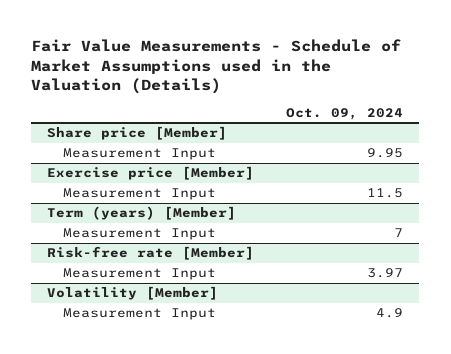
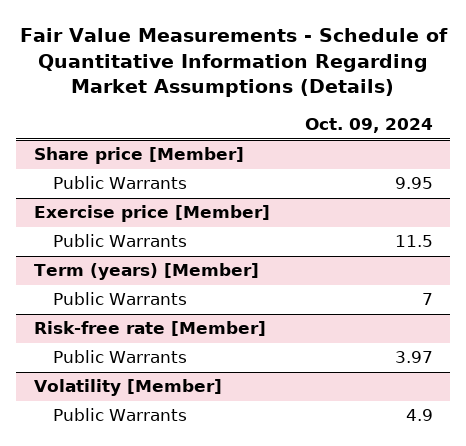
[31,38,402,95] Fair Value Measurements - Schedule of Market Assumptions used in the Valuation (Details) -> [20,27,449,98] Fair Value Measurements - Schedule of Quantitative Information Regarding Market Assumptions (Details)
[62,148,216,161] Measurement Input -> [52,176,187,190] Public Warrants
[62,188,216,201] Measurement Input -> [52,234,187,248] Public Warrants
[62,228,216,241] Measurement Input -> [52,292,187,306] Public Warrants
[62,268,216,281] Measurement Input -> [52,350,187,364] Public Warrants
[62,308,216,321] Measurement Input -> [52,408,187,422] Public Warrants

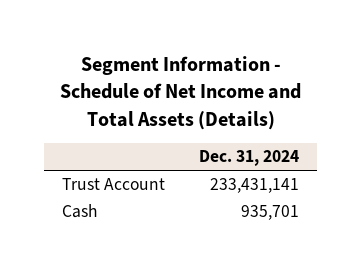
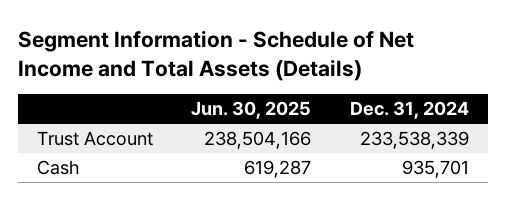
none -> [191,101,312,120] Jun. 30, 2025
[210,178,300,194] 233,431,141 -> [359,131,469,150] 233,538,339

